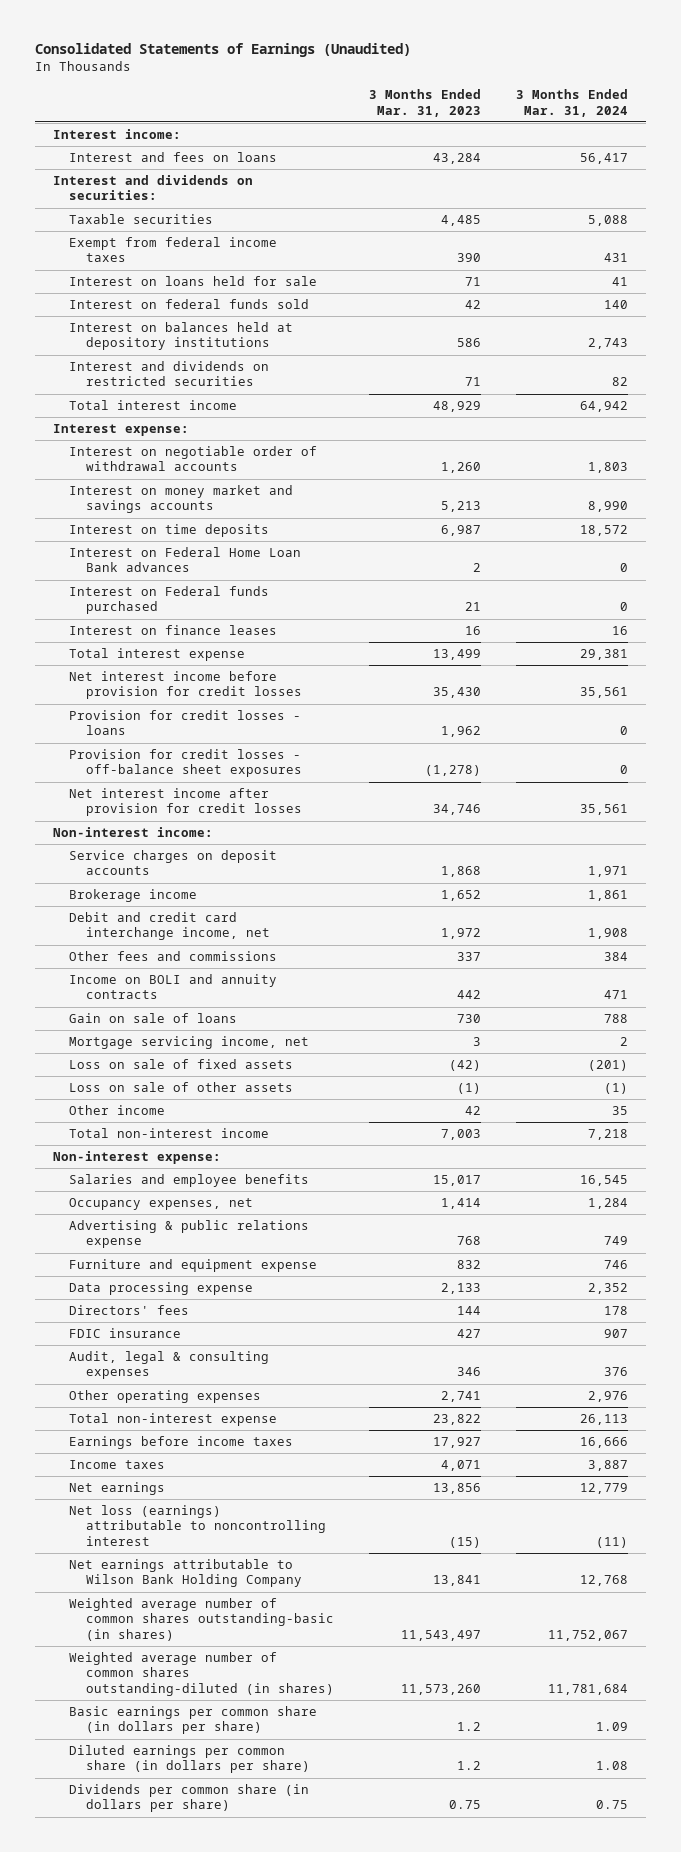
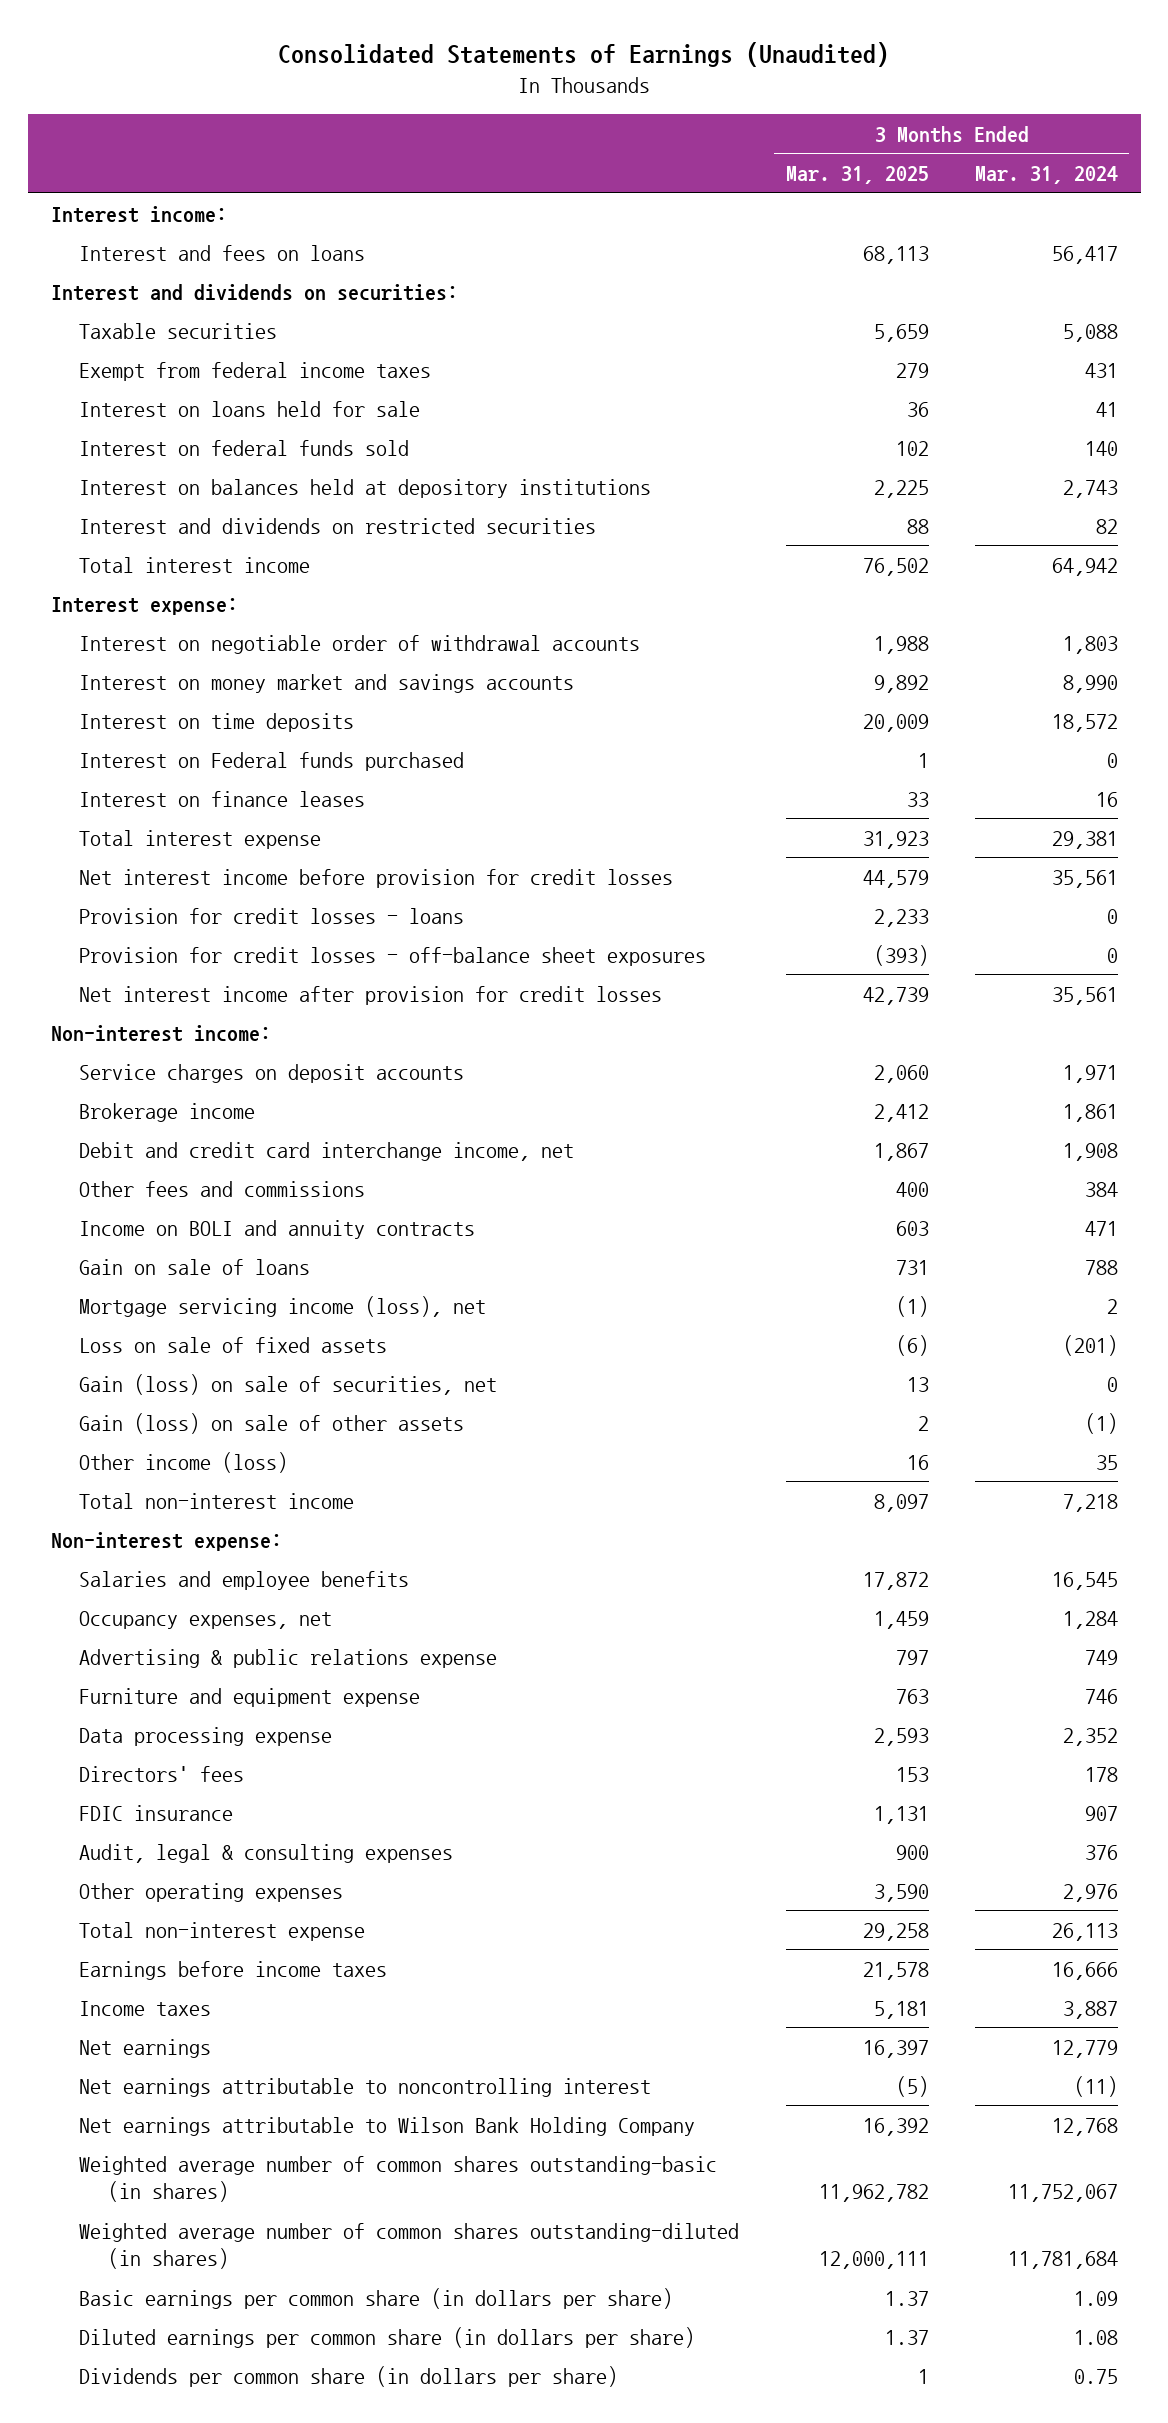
[368,89,481,117] 3 Months Ended Mar. 31, 2023 -> none
none -> [785,166,929,185] Mar. 31, 2025
[69,547,302,573] Interest on Federal Home Loan Bank advances -> none
[69,1036,310,1050] Mortgage servicing income, net -> [79,1295,487,1317] Mortgage servicing income (loss), net
none -> [79,1373,498,1395] Gain (loss) on sale of securities, net
[69,1082,294,1093] Loss on sale of other assets -> [79,1412,465,1434] Gain (loss) on sale of other assets
[69,1105,166,1116] Other income -> [79,1451,289,1473] Other income (loss)
[69,1505,326,1546] Net loss (earnings) attributable to noncontrolling interest -> [79,2077,652,2097] Net earnings attributable to noncontrolling interest

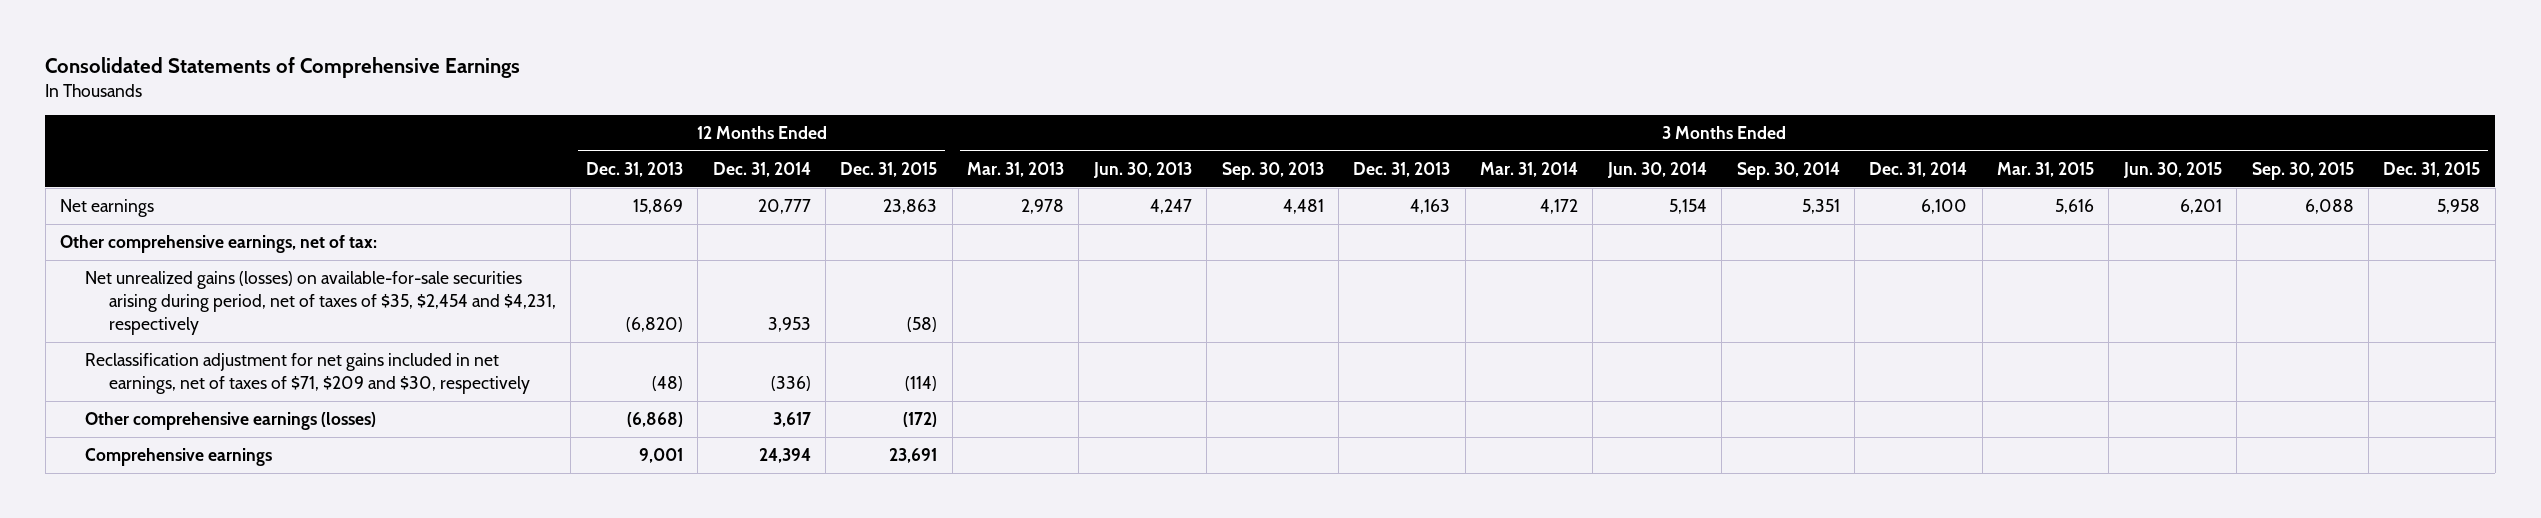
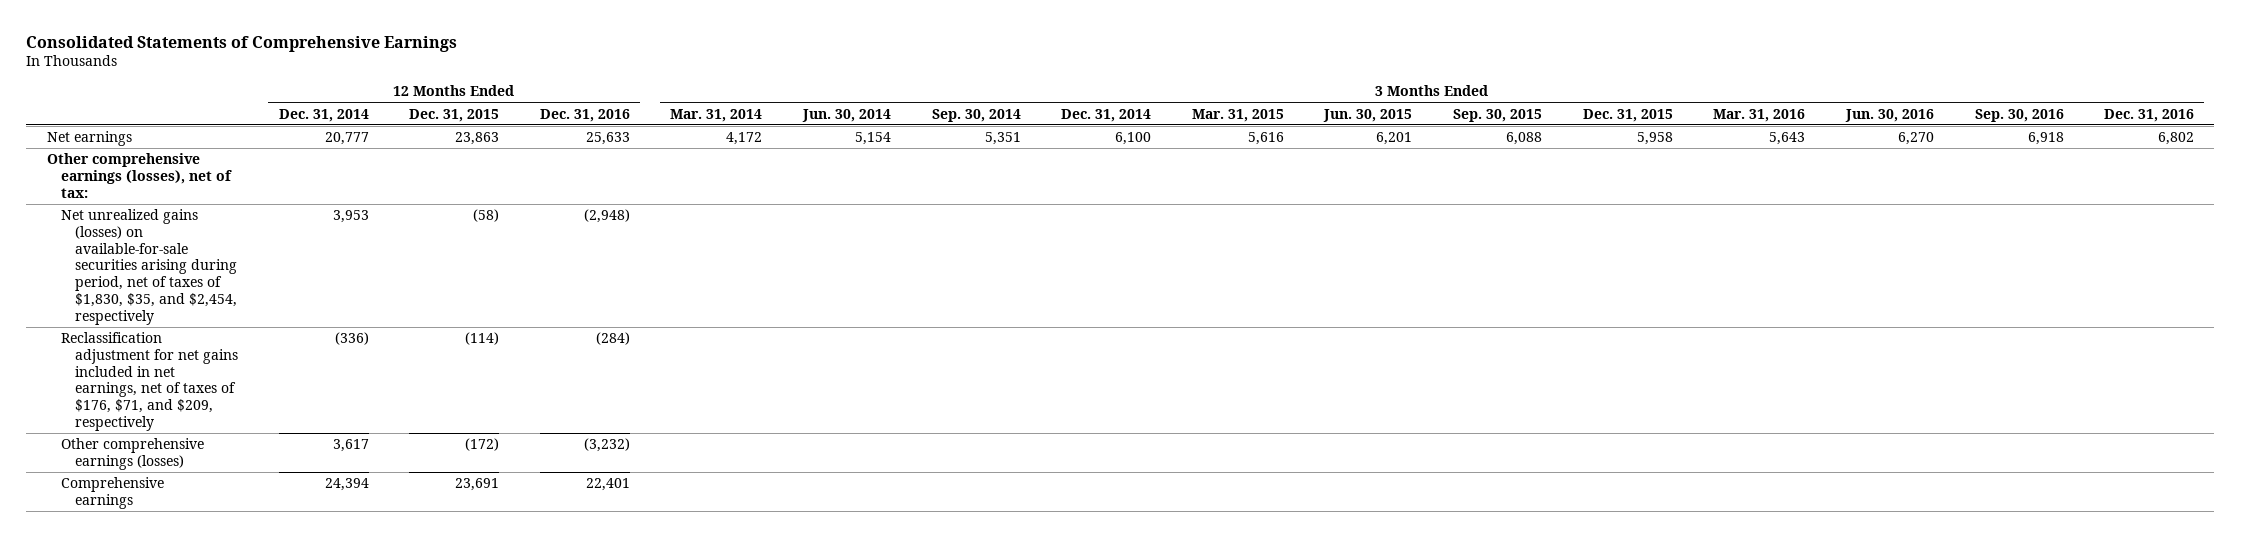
[585,161,683,177] Dec. 31, 2013 -> none
[967,161,1065,177] Mar. 31, 2013 -> none
[1092,161,1192,178] Jun. 30, 2013 -> none
[1221,161,1324,180] Sep. 30, 2013 -> none
[1353,161,1451,177] Dec. 31, 2013 -> none
none -> [539,108,630,122] Dec. 31, 2016
none -> [1713,108,1806,122] Mar. 31, 2016
none -> [1844,108,1934,122] Jun. 30, 2016
none -> [1974,108,2064,122] Sep. 30, 2016
none -> [2104,108,2195,122] Dec. 31, 2016
[60,235,378,254] Other comprehensive earnings, net of tax: -> [46,153,232,198] Other comprehensive earnings (losses), net of tax:
[84,271,557,336] Net unrealized gains (losses) on available-for-sale securities arising during period, net of taxes of $35, $2,454 and $4,231, respectively -> [60,209,237,325] Net unrealized gains (losses) on available-for-sale securities arising during period, net of taxes of $1,830, $35, and $2,454, respectively
[84,353,531,395] Reclassification adjustment for net gains included in net earnings, net of taxes of $71, $209 and $30, respectively -> [60,332,238,431] Reclassification adjustment for net gains included in net earnings, net of taxes of $176, $71, and $209, respectively

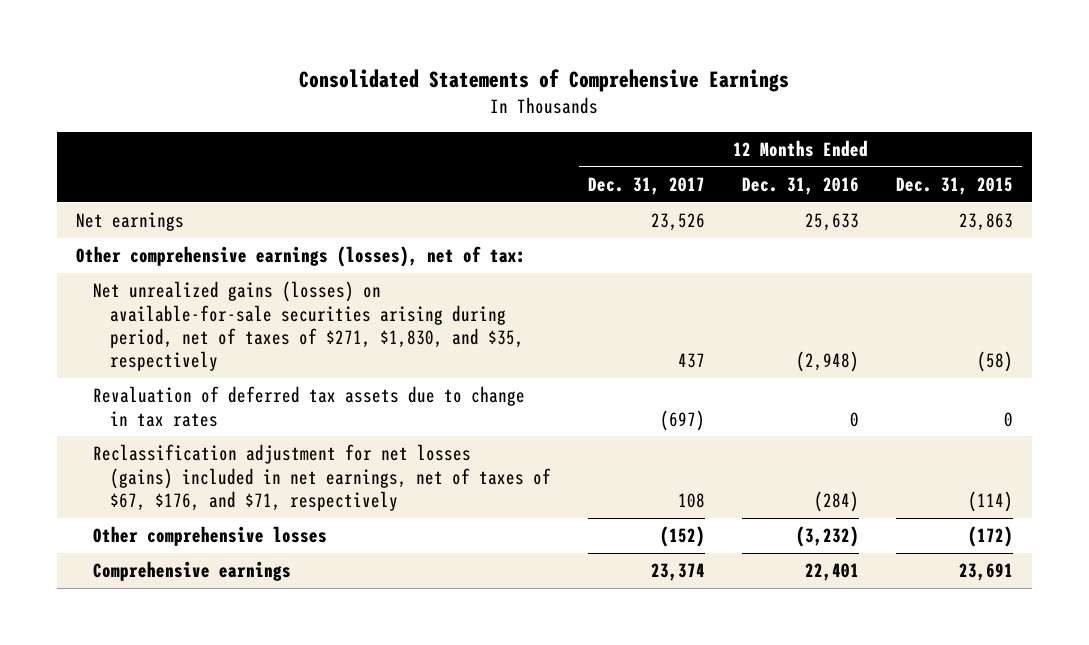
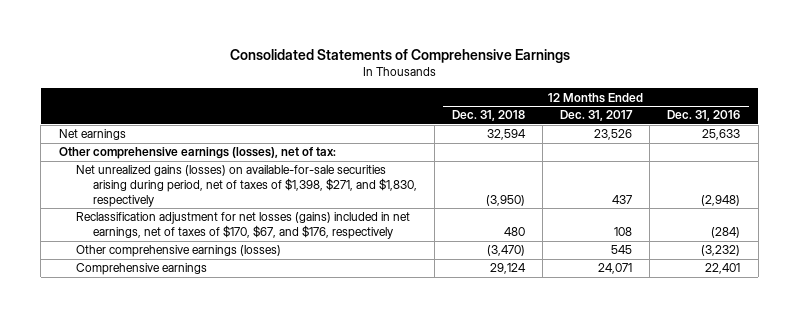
[896,176,1014,195] Dec. 31, 2015 -> none
none -> [451,110,525,122] Dec. 31, 2018
[92,386,525,427] Revaluation of deferred tax assets due to change in tax rates -> none
[92,281,524,372] Net unrealized gains (losses) on available-for-sale securities arising during period, net of taxes of $271, $1,830, and $35, respectively -> [75,165,417,207] Net unrealized gains (losses) on available-for-sale securities arising during period, net of taxes of $1,398, $271, and $1,830, respectively
[92,444,551,511] Reclassification adjustment for net losses (gains) included in net earnings, net of taxes of $67, $176, and $71, respectively -> [75,212,410,240] Reclassification adjustment for net losses (gains) included in net earnings, net of taxes of $170, $67, and $176, respectively
[92,526,327,547] Other comprehensive losses -> [75,245,281,258] Other comprehensive earnings (losses)
[659,526,705,548] (152) -> [611,245,633,255] 545
[650,563,705,582] 23,374 -> [598,263,633,275] 24,071

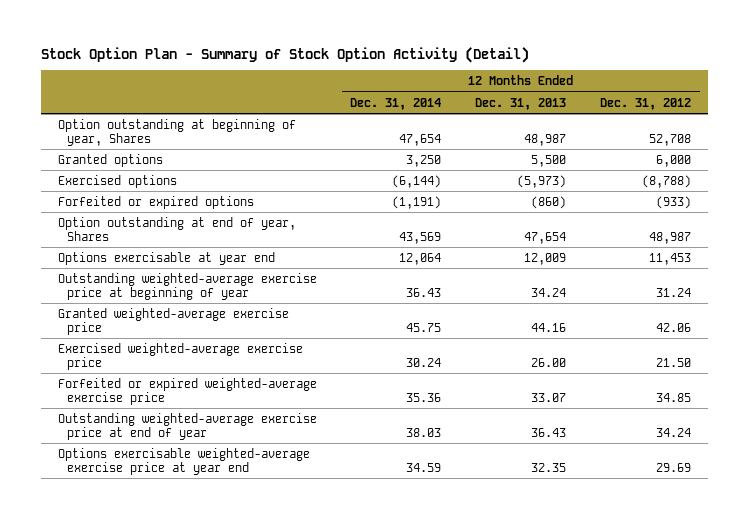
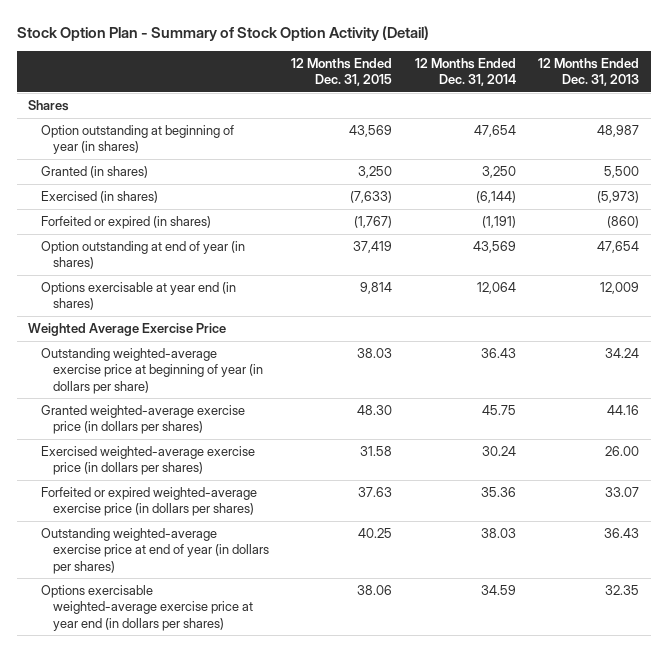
[600,97,692,110] Dec. 31, 2012 -> none
none -> [291,57,393,87] 12 Months Ended Dec. 31, 2015
none -> [28,100,70,112] Shares
[57,118,296,146] Option outstanding at beginning of year, Shares -> [40,125,234,155] Option outstanding at beginning of year (in shares)
[57,153,163,167] Granted options -> [40,166,148,179] Granted (in shares)
[57,174,177,188] Exercised options -> [40,191,158,204] Exercised (in shares)
[57,195,254,209] Forfeited or expired options -> [40,216,211,230] Forfeited or expired (in shares)
[57,216,296,241] Option outstanding at end of year, Shares -> [40,241,245,270] Option outstanding at end of year (in shares)
[57,251,275,265] Options exercisable at year end -> [40,282,236,311] Options exercisable at year end (in shares)
none -> [28,323,227,337] Weighted Average Exercise Price
[57,272,317,300] Outstanding weighted-average exercise price at beginning of year -> [40,348,263,394] Outstanding weighted-average exercise price at beginning of year (in dollars per share)
[57,307,289,335] Granted weighted-average exercise price -> [40,405,245,435] Granted weighted-average exercise price (in dollars per shares)
[57,342,303,370] Exercised weighted-average exercise price -> [40,446,255,476] Exercised weighted-average exercise price (in dollars per shares)
[57,377,317,405] Forfeited or expired weighted-average exercise price -> [40,487,257,517] Forfeited or expired weighted-average exercise price (in dollars per shares)
[57,412,317,440] Outstanding weighted-average exercise price at end of year -> [40,528,269,574] Outstanding weighted-average exercise price at end of year (in dollars per shares)
[57,447,310,475] Options exercisable weighted-average exercise price at year end -> [40,585,253,631] Options exercisable weighted-average exercise price at year end (in dollars per shares)

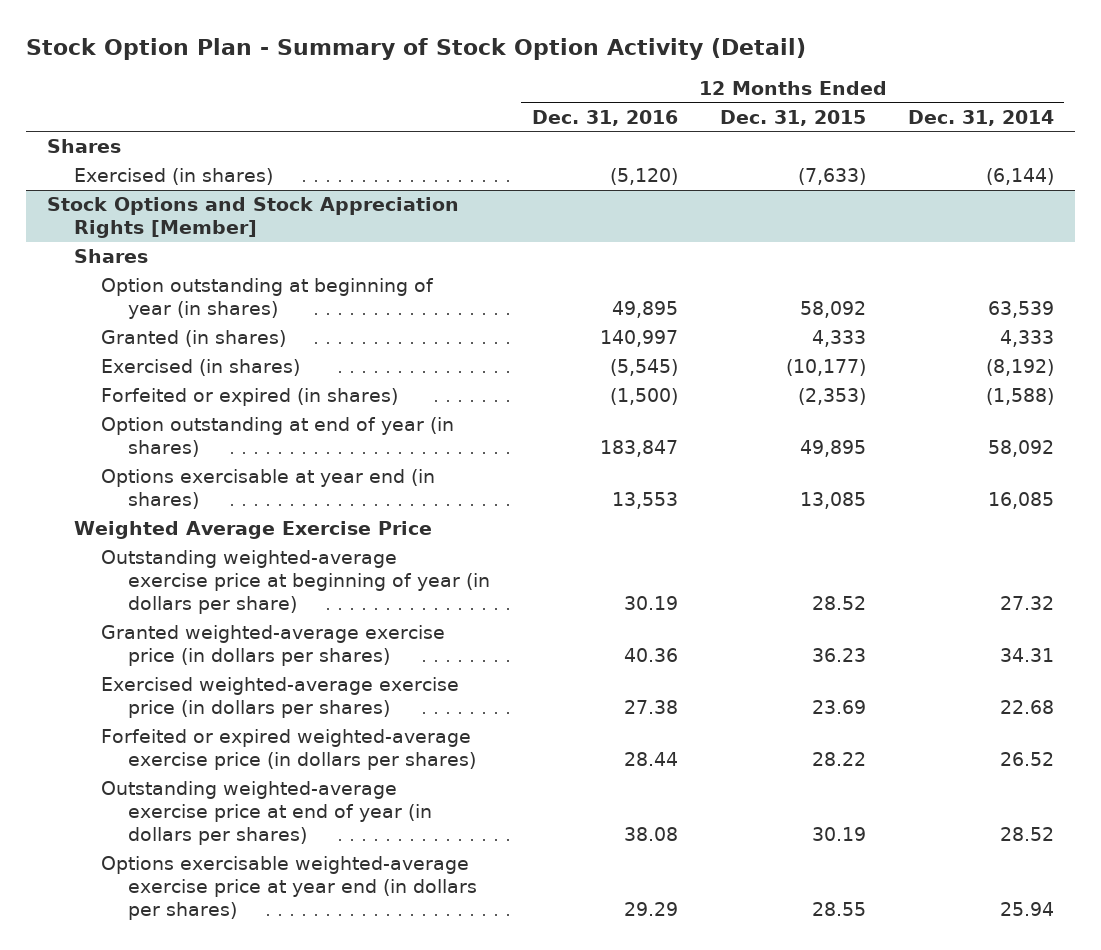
[538,57,640,87] 12 Months Ended Dec. 31, 2013 -> none
none -> [531,109,678,126] Dec. 31, 2016
[40,125,234,155] Option outstanding at beginning of year (in shares) -> none
[40,166,148,179] Granted (in shares) -> none
none -> [46,197,459,239] Stock Options and Stock Appreciation Rights [Member]
none -> [73,249,148,264] Shares
none -> [100,278,434,320] Option outstanding at beginning of year (in shares)
none -> [100,330,286,348] Granted (in shares)
none -> [100,359,300,377] Exercised (in shares)
[354,216,393,229] (1,767) -> [797,388,866,406] (2,353)
[481,216,516,229] (1,191) -> [985,388,1054,406] (1,588)
[353,241,393,254] 37,419 -> [799,440,866,458] 49,895
[472,241,516,254] 43,569 -> [987,440,1054,458] 58,092
[360,282,393,295] 9,814 -> [799,492,866,510] 13,085
[476,282,516,295] 12,064 -> [987,492,1054,510] 16,085
[357,348,393,359] 38.03 -> [811,596,866,611] 28.52
[480,348,516,359] 36.43 -> [999,596,1054,611] 27.32
[357,405,393,416] 48.30 -> [811,648,866,663] 36.23
[481,405,516,416] 45.75 -> [999,648,1054,663] 34.31
[360,446,393,457] 31.58 -> [811,700,866,715] 23.69
[481,446,516,457] 30.24 -> [999,700,1054,715] 22.68
[358,487,393,498] 37.63 -> [811,752,866,767] 28.22
[480,487,516,498] 35.36 -> [999,752,1054,767] 26.52
[358,528,393,539] 40.25 -> [811,827,866,842] 30.19
[480,528,516,539] 38.03 -> [999,827,1054,842] 28.52
[357,585,393,596] 38.06 -> [811,902,866,917] 28.55
[480,585,516,596] 34.59 -> [999,902,1054,917] 25.94

